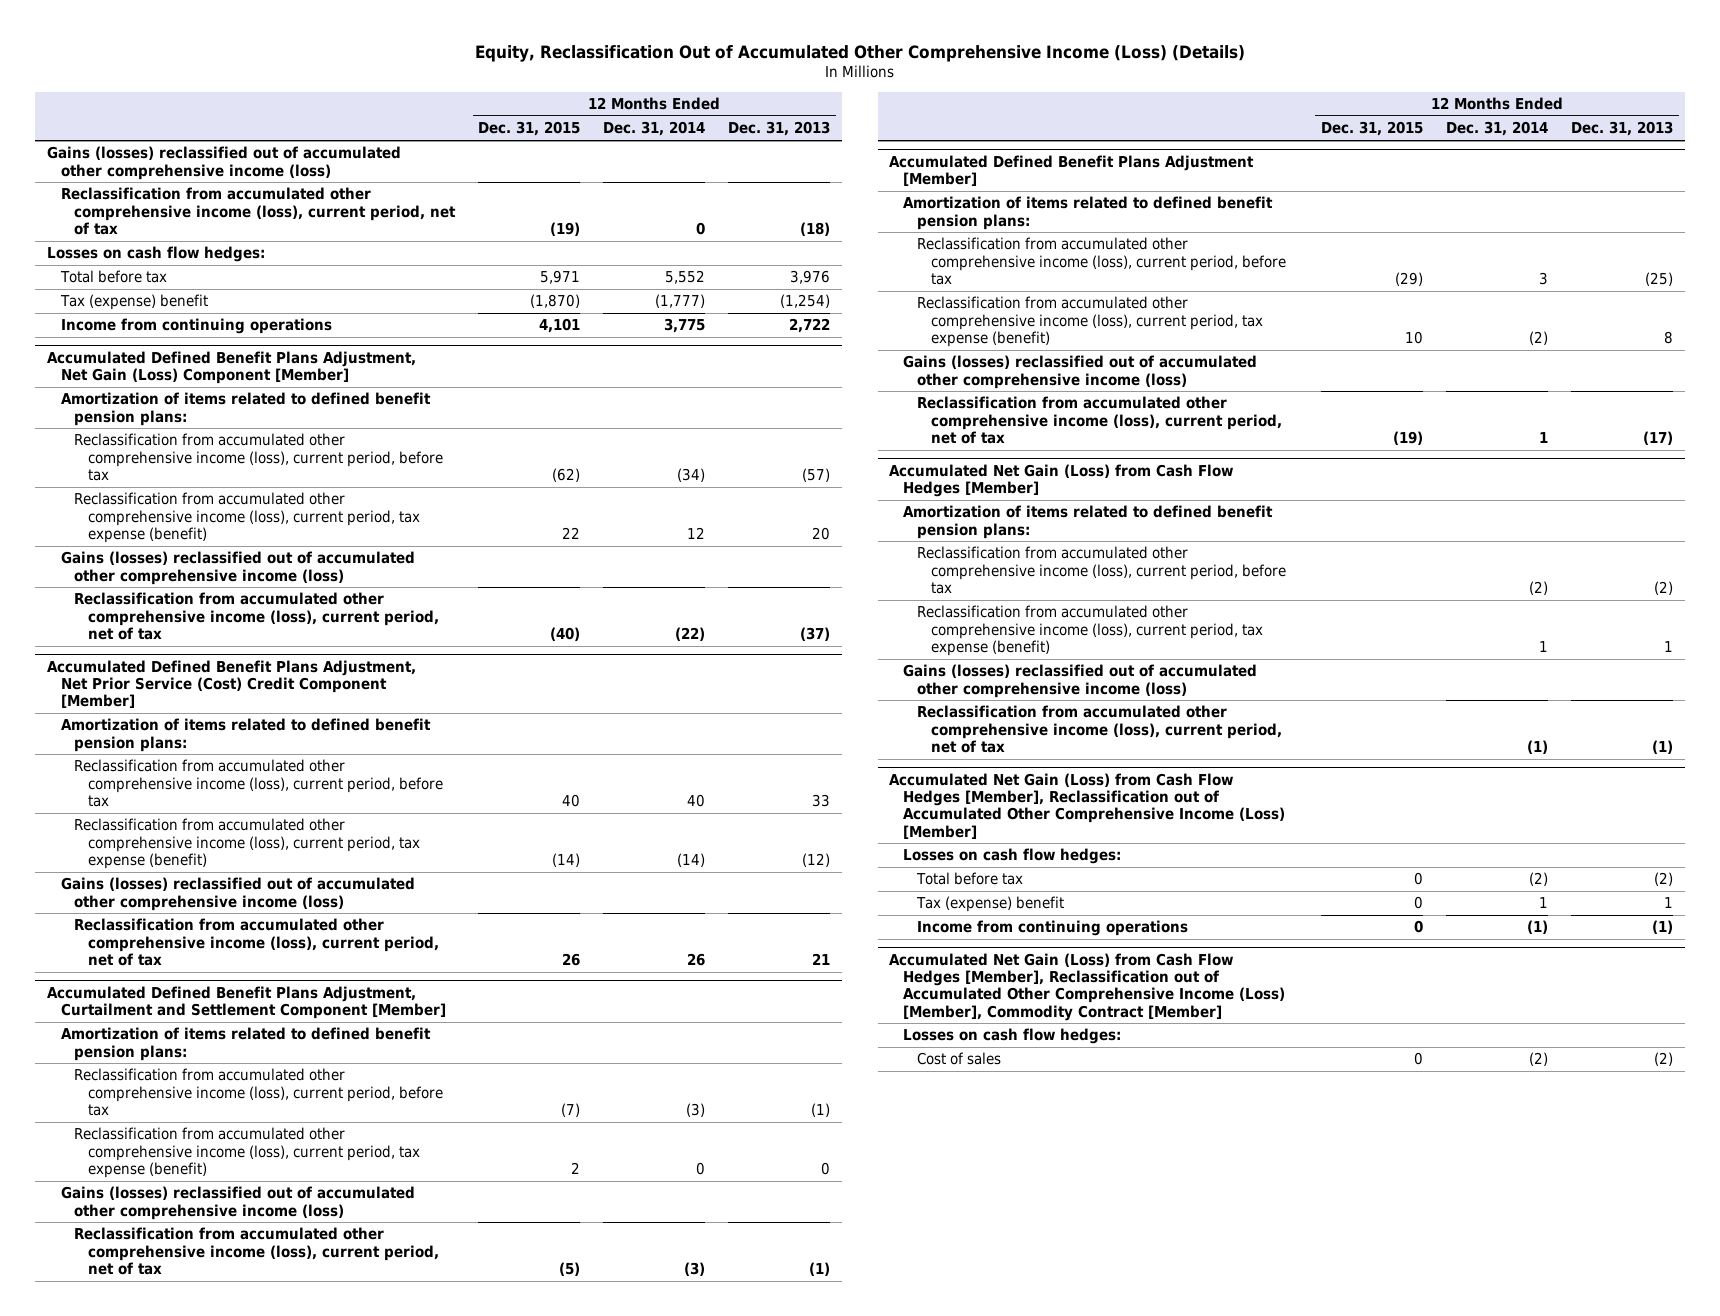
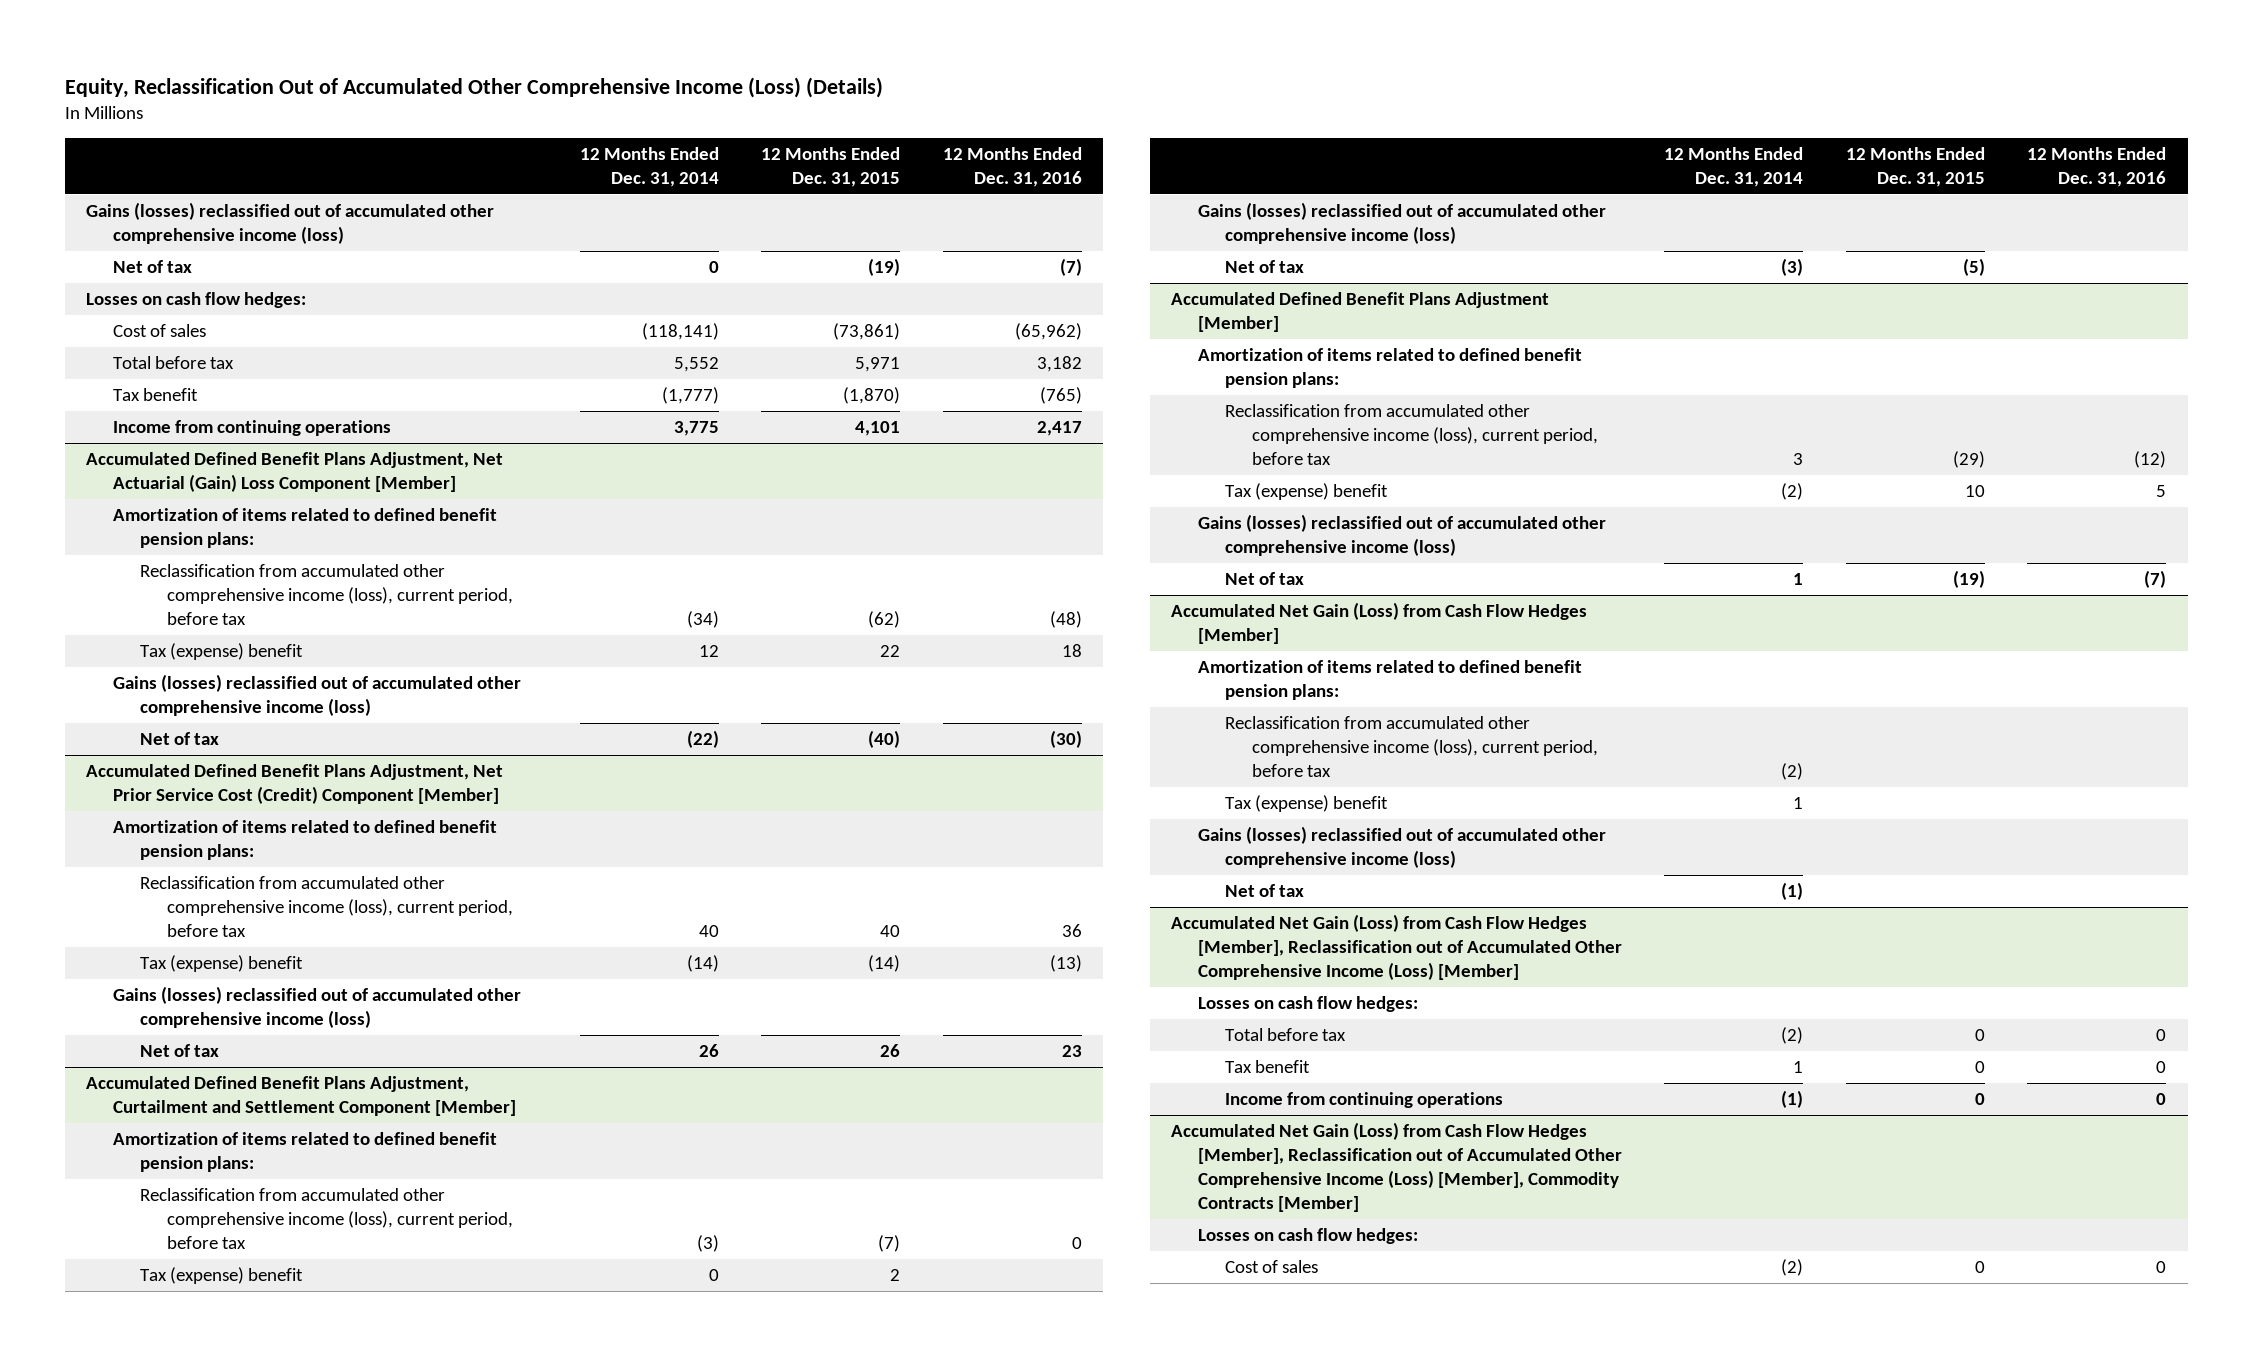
[728,121,831,137] Dec. 31, 2013 -> none
none -> [942,147,1082,188] 12 Months Ended Dec. 31, 2016
[60,187,457,235] Reclassification from accumulated other comprehensive income (loss), current period, net of tax -> [113,259,193,273] Net of tax
none -> [113,323,207,337] Cost of sales
[59,294,208,311] Tax (expense) benefit -> [113,387,199,401] Tax benefit
[46,350,416,385] Accumulated Defined Benefit Plans Adjustment, Net Gain (Loss) Component [Member] -> [86,451,504,492] Accumulated Defined Benefit Plans Adjustment, Net Actuarial (Gain) Loss Component [Member]
[74,492,421,543] Reclassification from accumulated other comprehensive income (loss), current period, tax expense (benefit) -> [140,642,304,660] Tax (expense) benefit
[74,592,440,640] Reclassification from accumulated other comprehensive income (loss), current period, net of tax -> [140,731,220,745] Net of tax
[46,659,416,709] Accumulated Defined Benefit Plans Adjustment, Net Prior Service (Cost) Credit Component [Member] -> [86,763,504,804] Accumulated Defined Benefit Plans Adjustment, Net Prior Service Cost (Credit) Component [Member]
[74,818,421,869] Reclassification from accumulated other comprehensive income (loss), current period, tax expense (benefit) -> [140,954,304,972] Tax (expense) benefit
[74,918,440,966] Reclassification from accumulated other comprehensive income (loss), current period, net of tax -> [140,1043,220,1057] Net of tax
[74,1127,421,1178] Reclassification from accumulated other comprehensive income (loss), current period, tax expense (benefit) -> [140,1266,304,1284] Tax (expense) benefit
[74,1227,440,1275] Reclassification from accumulated other comprehensive income (loss), current period, net of tax -> [1224,259,1304,273] Net of tax
[917,296,1263,347] Reclassification from accumulated other comprehensive income (loss), current period, tax expense (benefit) -> [1224,482,1388,500] Tax (expense) benefit
[917,396,1282,444] Reclassification from accumulated other comprehensive income (loss), current period, net of tax -> [1224,571,1304,585] Net of tax
[917,605,1263,656] Reclassification from accumulated other comprehensive income (loss), current period, tax expense (benefit) -> [1224,794,1388,812] Tax (expense) benefit
[917,705,1282,753] Reclassification from accumulated other comprehensive income (loss), current period, net of tax -> [1224,883,1304,897] Net of tax
[916,896,1065,913] Tax (expense) benefit -> [1224,1059,1310,1073] Tax benefit
[889,952,1286,1021] Accumulated Net Gain (Loss) from Cash Flow Hedges [Member], Reclassification out of Accumulated Other Comprehensive Income (Loss) [Member], Commodity Contract [Member] -> [1170,1121,1622,1212] Accumulated Net Gain (Loss) from Cash Flow Hedges [Member], Reclassification out of Accumulated Other Comprehensive Income (Loss) [Member], Commodity Contracts [Member]

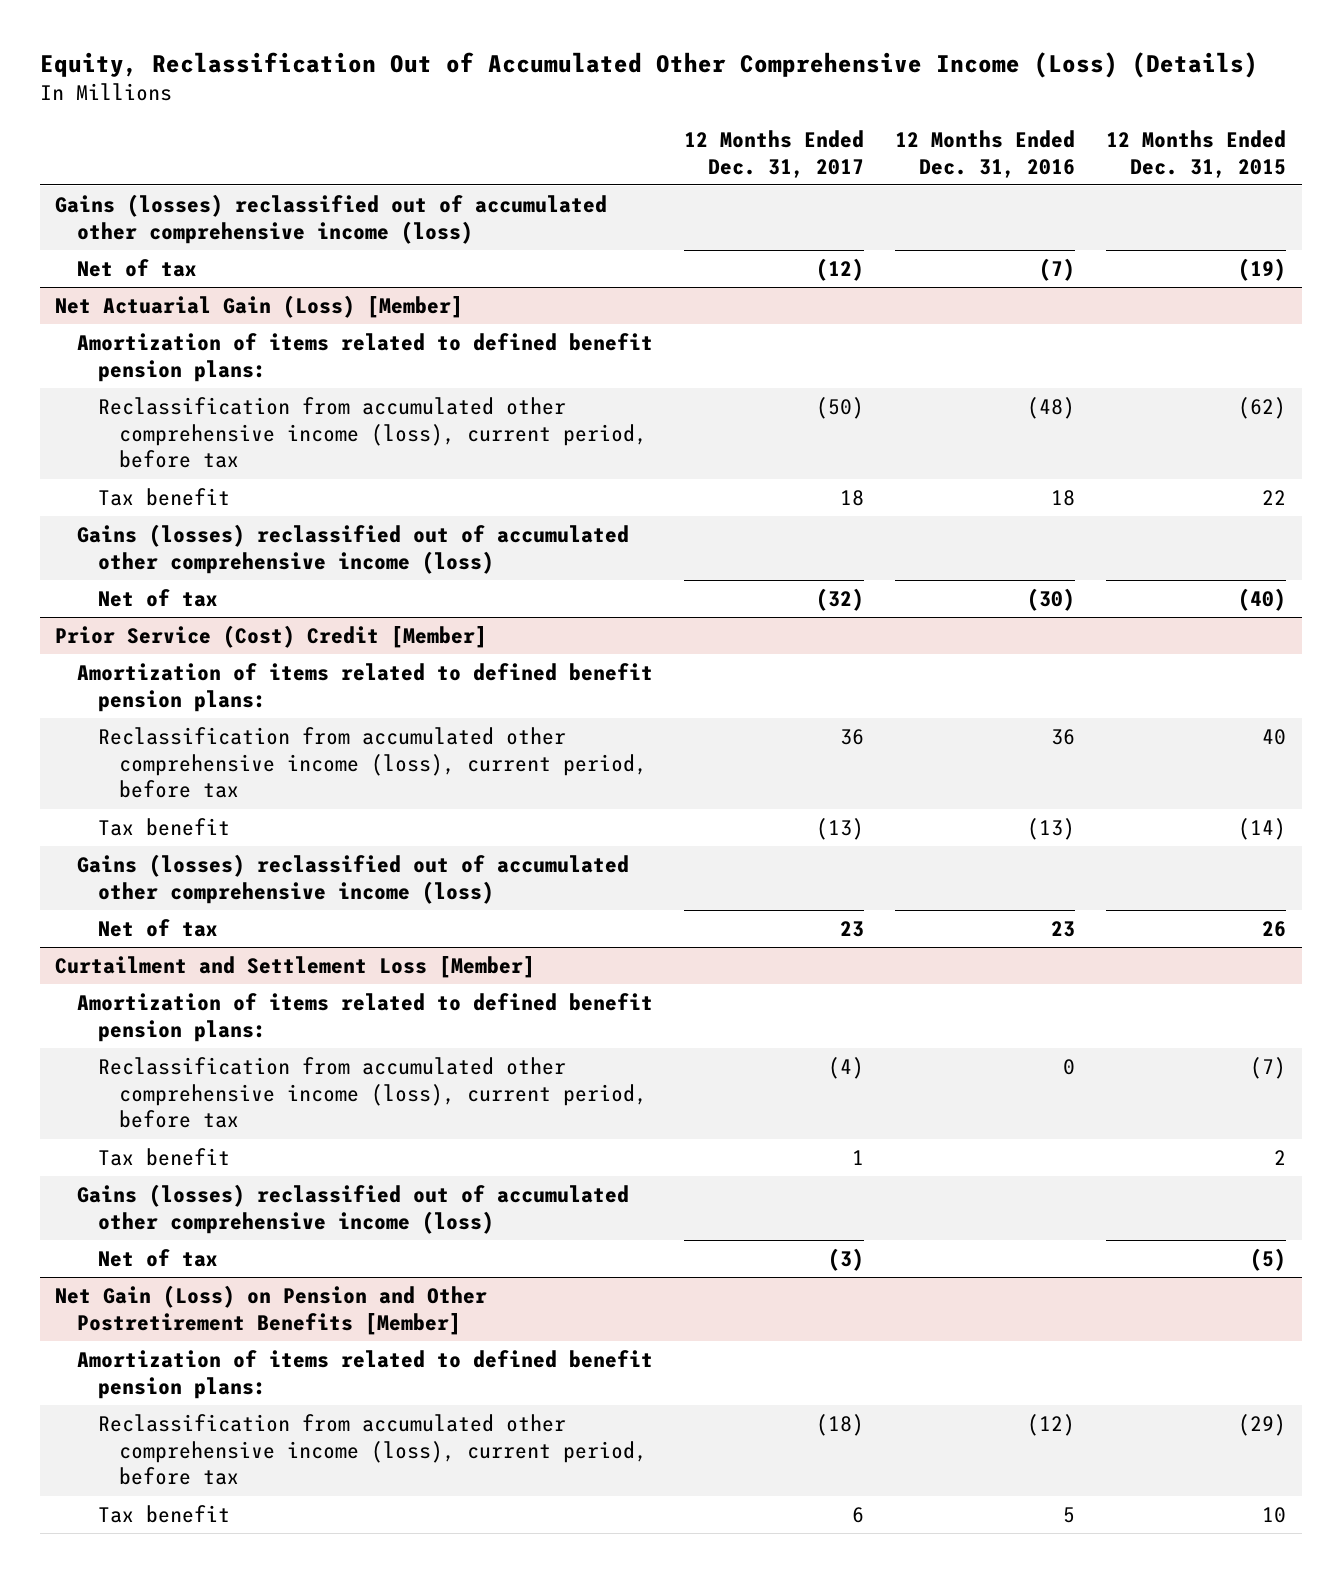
[579,147,719,188] 12 Months Ended Dec. 31, 2014 -> none
none -> [683,129,864,178] 12 Months Ended Dec. 31, 2017
[86,291,307,308] Losses on cash flow hedges: -> none
[113,323,207,337] Cost of sales -> none
[113,355,235,369] Total before tax -> none
[113,387,199,401] Tax benefit -> none
[113,419,392,436] Income from continuing operations -> none
[86,451,504,492] Accumulated Defined Benefit Plans Adjustment, Net Actuarial (Gain) Loss Component [Member] -> [55,294,464,318] Net Actuarial Gain (Loss) [Member]
[140,642,304,660] Tax (expense) benefit -> [97,487,230,506] Tax benefit
[86,763,504,804] Accumulated Defined Benefit Plans Adjustment, Net Prior Service Cost (Credit) Component [Member] -> [55,624,488,648] Prior Service (Cost) Credit [Member]
[140,954,304,972] Tax (expense) benefit -> [97,817,230,836] Tax benefit
[86,1075,517,1116] Accumulated Defined Benefit Plans Adjustment, Curtailment and Settlement Component [Member] -> [55,955,536,978] Curtailment and Settlement Loss [Member]
[140,1266,304,1284] Tax (expense) benefit -> [97,1147,230,1166] Tax benefit
[1170,291,1549,332] Accumulated Defined Benefit Plans Adjustment [Member] -> [55,1284,488,1335] Net Gain (Loss) on Pension and Other Postretirement Benefits [Member]
[1197,513,1606,556] Gains (losses) reclassified out of accumulated other comprehensive income (loss) -> none
[1224,571,1304,585] Net of tax -> none
[1170,601,1587,644] Accumulated Net Gain (Loss) from Cash Flow Hedges [Member] -> none
[1197,659,1582,700] Amortization of items related to defined benefit pension plans: -> none
[1224,715,1598,777] Reclassification from accumulated other comprehensive income (loss), current period, before tax -> none
[1224,794,1388,812] Tax (expense) benefit -> none
[1197,825,1606,868] Gains (losses) reclassified out of accumulated other comprehensive income (loss) -> none
[1224,883,1304,897] Net of tax -> none
[1170,913,1622,980] Accumulated Net Gain (Loss) from Cash Flow Hedges [Member], Reclassification out of Accumulated Other Comprehensive Income (Loss) [Member] -> none
[1197,995,1418,1012] Losses on cash flow hedges: -> none
[1224,1027,1346,1041] Total before tax -> none
[1224,1059,1310,1073] Tax benefit -> none
[1224,1091,1503,1108] Income from continuing operations -> none
[1170,1121,1622,1212] Accumulated Net Gain (Loss) from Cash Flow Hedges [Member], Reclassification out of Accumulated Other Comprehensive Income (Loss) [Member], Commodity Contracts [Member] -> none
[1197,1227,1418,1244] Losses on cash flow hedges: -> none
[1224,1259,1318,1273] Cost of sales -> none
[1224,482,1388,500] Tax (expense) benefit -> [97,1504,230,1523] Tax benefit

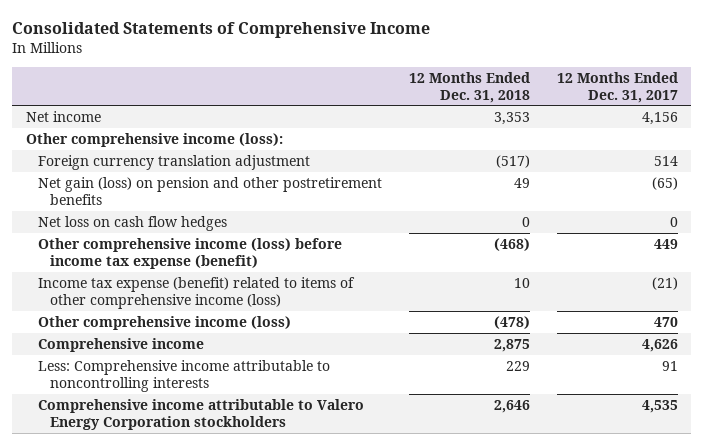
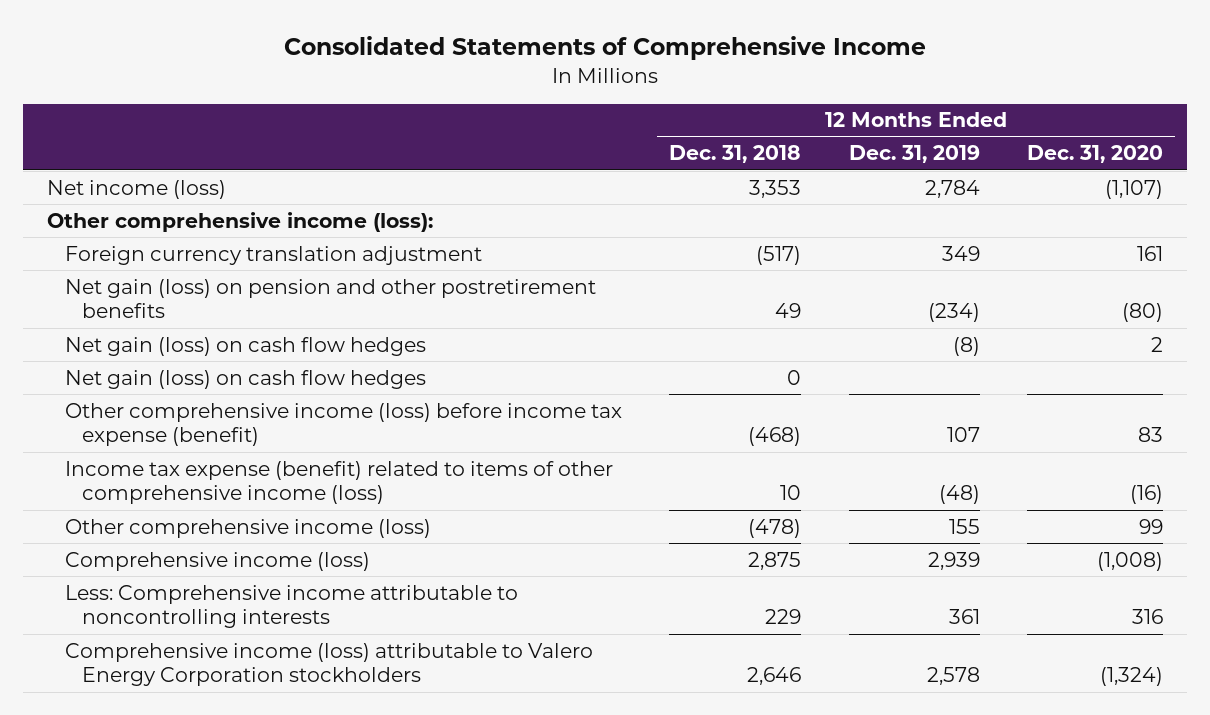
[556,71,678,103] 12 Months Ended Dec. 31, 2017 -> none
none -> [848,145,980,164] Dec. 31, 2019
none -> [1027,145,1164,164] Dec. 31, 2020
[25,110,101,122] Net income -> [47,179,227,199] Net income (loss)
none -> [64,336,426,356] Net gain (loss) on cash flow hedges
[37,215,227,231] Net loss on cash flow hedges -> [64,369,426,389] Net gain (loss) on cash flow hedges
[37,337,204,352] Comprehensive income -> [64,551,370,571] Comprehensive income (loss)
[37,398,364,430] Comprehensive income attributable to Valero Energy Corporation stockholders -> [64,642,593,687] Comprehensive income (loss) attributable to Valero Energy Corporation stockholders

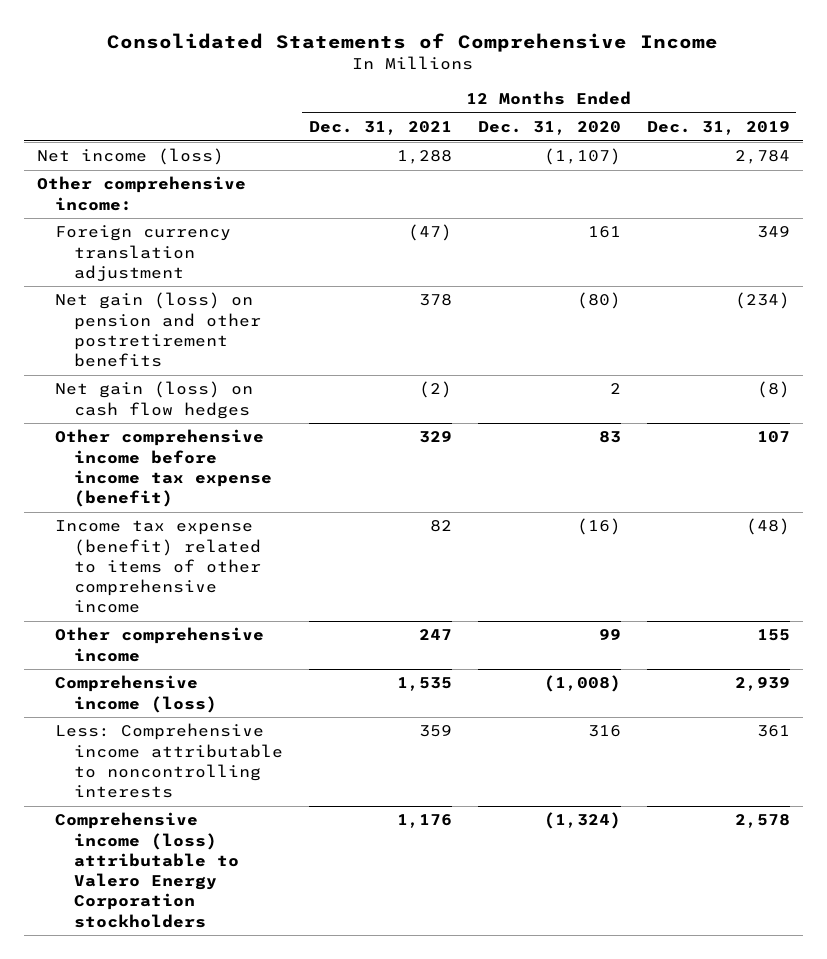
[669,145,802,164] Dec. 31, 2018 -> none
none -> [308,121,452,136] Dec. 31, 2021
[47,211,434,232] Other comprehensive income (loss): -> [36,176,246,211] Other comprehensive income:
[64,369,426,389] Net gain (loss) on cash flow hedges -> none
[64,402,622,447] Other comprehensive income (loss) before income tax expense (benefit) -> [55,429,272,508] Other comprehensive income before income tax expense (benefit)
[64,460,613,505] Income tax expense (benefit) related to items of other comprehensive income (loss) -> [55,520,261,614] Income tax expense (benefit) related to items of other comprehensive income
[64,518,431,538] Other comprehensive income (loss) -> [55,627,265,662] Other comprehensive income

